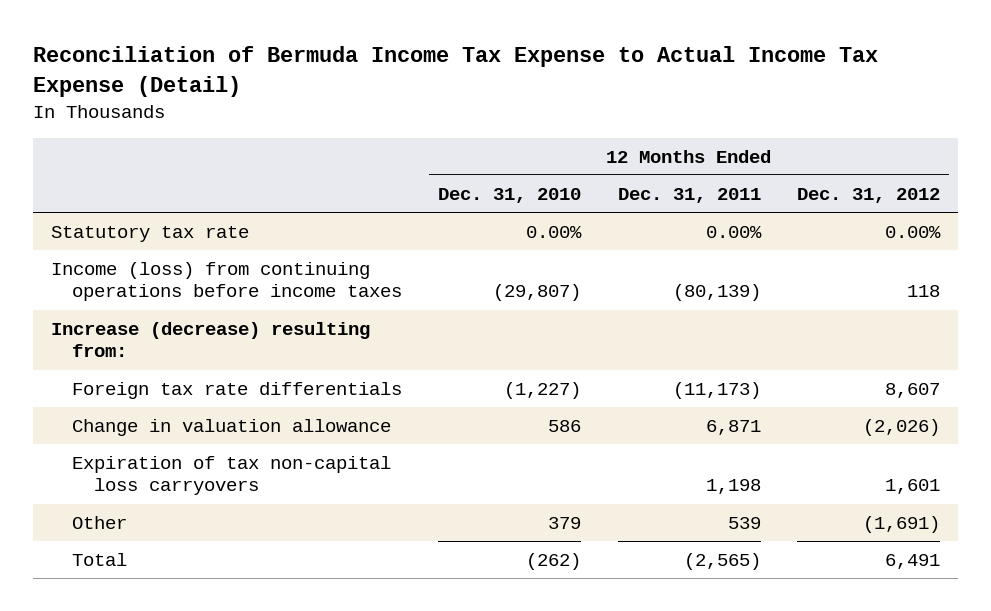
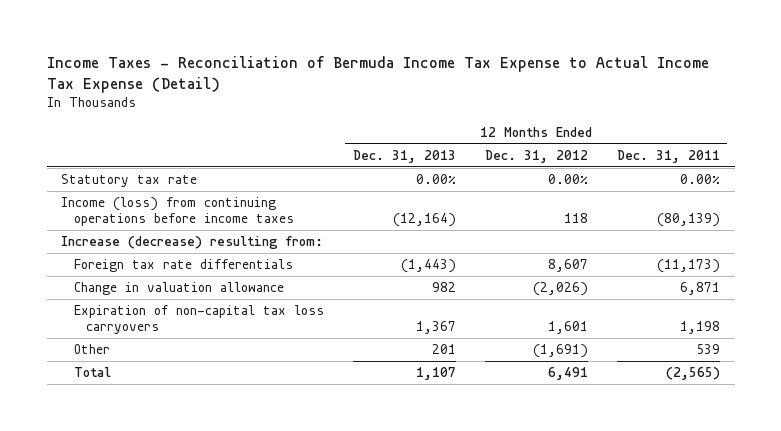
[32,46,878,98] Reconciliation of Bermuda Income Tax Expense to Actual Income Tax Expense (Detail) -> [46,55,709,93] Income Taxes - Reconciliation of Bermuda Income Tax Expense to Actual Income Tax Expense (Detail)
[438,188,582,204] Dec. 31, 2010 -> none
none -> [352,149,456,163] Dec. 31, 2013
[72,456,392,496] Expiration of tax non-capital loss carryovers -> [73,305,324,334] Expiration of non-capital tax loss carryovers

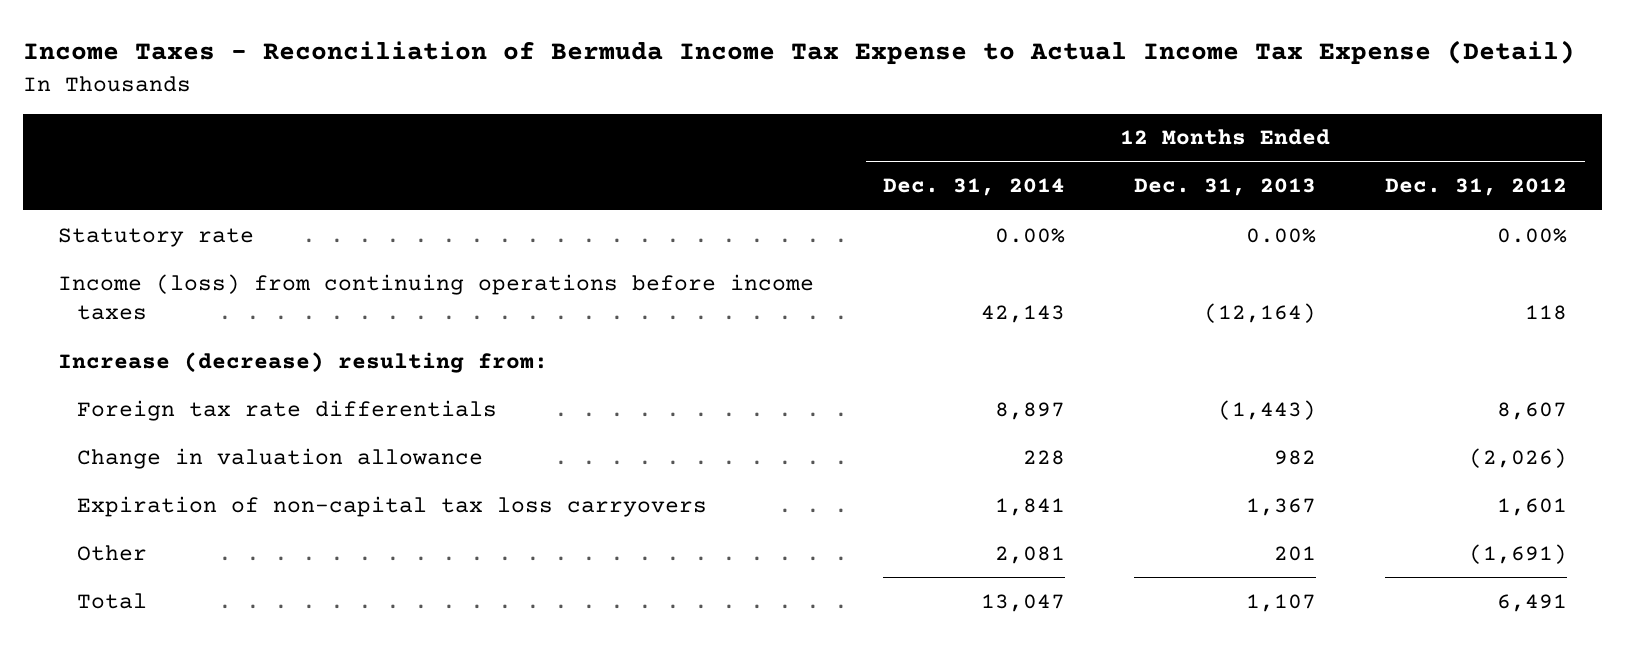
[616,149,720,163] Dec. 31, 2011 -> none
none -> [882,178,1065,197] Dec. 31, 2014
[61,174,198,188] Statutory tax rate -> [57,227,254,247] Statutory rate

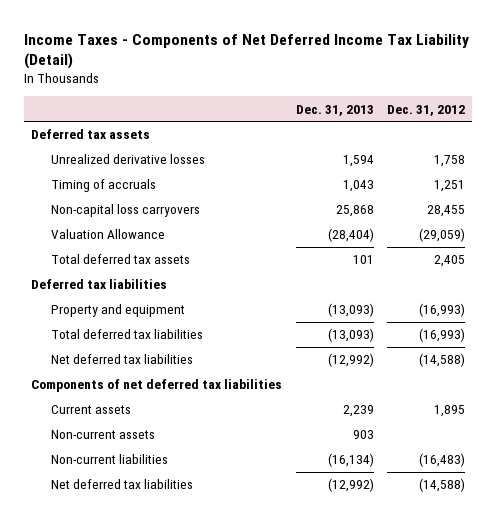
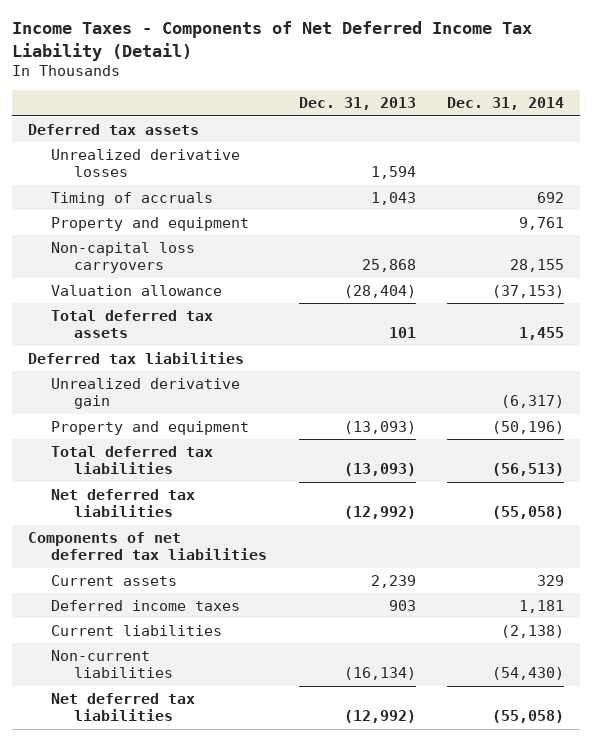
[387,104,466,116] Dec. 31, 2012 -> none
none -> [447,97,565,111] Dec. 31, 2014
none -> [50,216,249,231] Property and equipment
[50,229,165,240] Valuation Allowance -> [50,284,222,296] Valuation allowance
none -> [50,377,240,410] Unrealized derivative gain
[50,430,155,440] Non-current assets -> [50,599,240,611] Deferred income taxes
none -> [50,624,222,636] Current liabilities

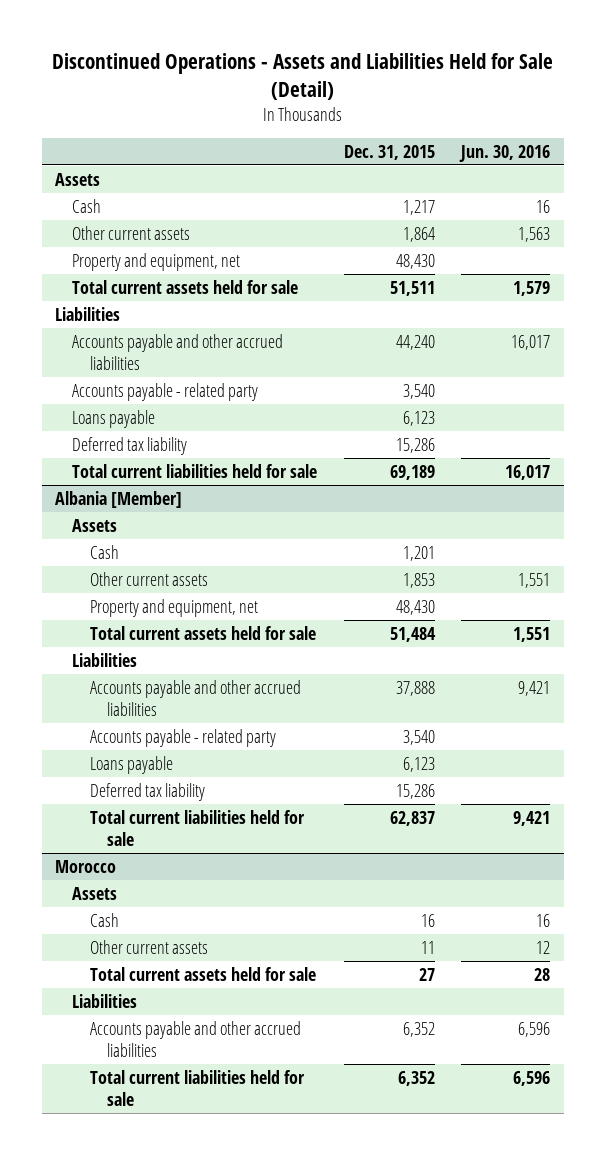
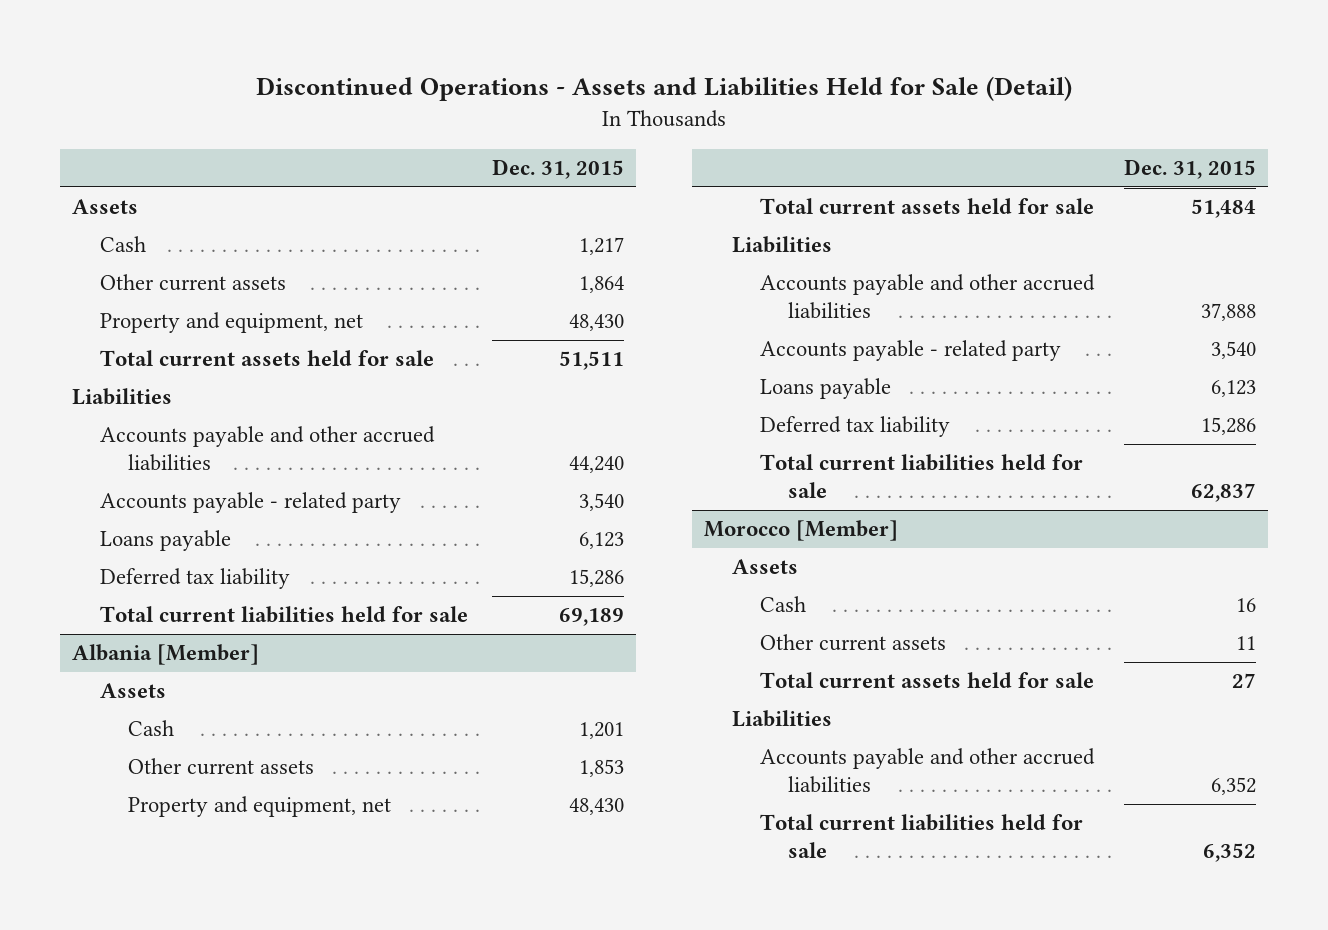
[459,144,551,162] Jun. 30, 2016 -> none
[55,859,117,873] Morocco -> [704,520,899,542] Morocco [Member]

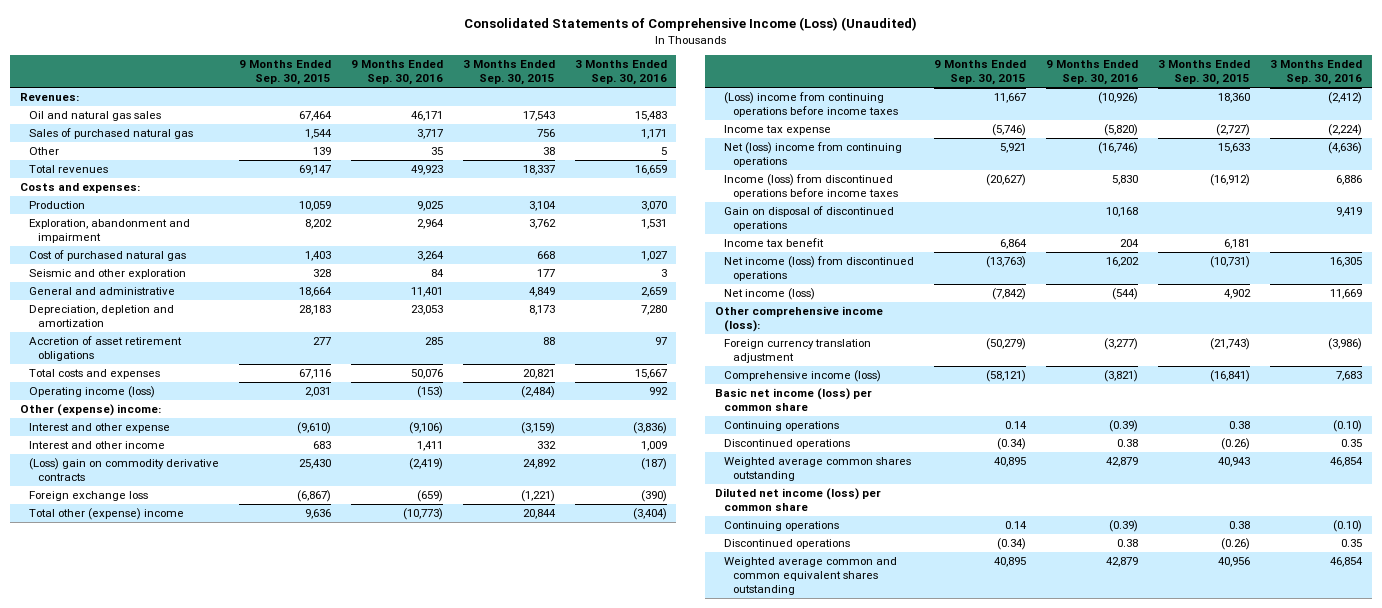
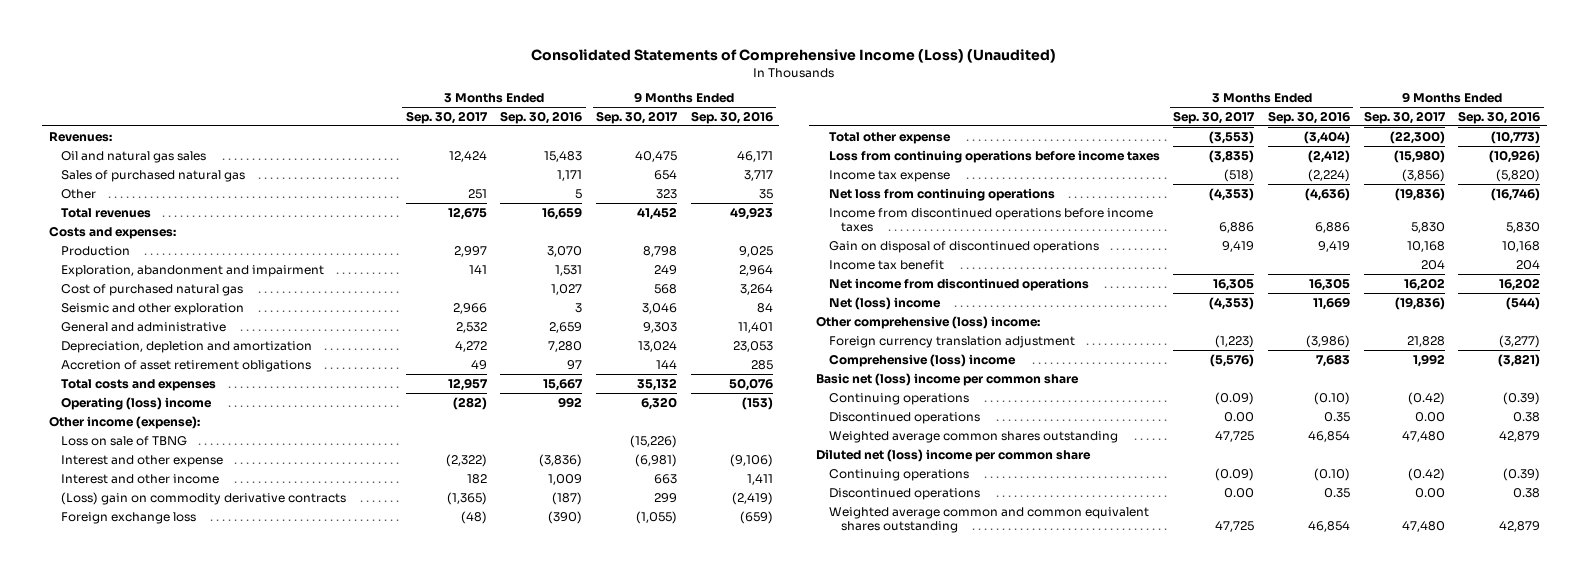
[238,60,331,86] 9 Months Ended Sep. 30, 2015 -> none
[462,60,555,86] 3 Months Ended Sep. 30, 2015 -> none
none -> [405,110,488,124] Sep. 30, 2017
none -> [595,110,678,124] Sep. 30, 2017
[28,386,155,399] Operating income (loss) -> [61,396,213,410] Operating (loss) income
[20,404,162,417] Other (expense) income: -> [48,415,200,429] Other income (expense):
none -> [61,435,188,446] Loss on sale of TBNG
[28,508,184,521] Total other (expense) income -> [828,131,951,144] Total other expense
[723,92,898,118] (Loss) income from continuing operations before income taxes -> [828,149,1160,163] Loss from continuing operations before income taxes
[723,142,902,168] Net (loss) income from continuing operations -> [828,187,1055,201] Net loss from continuing operations
[723,174,898,200] Income (loss) from discontinued operations before income taxes -> [828,207,1153,233] Income from discontinued operations before income taxes
[723,256,914,282] Net income (loss) from discontinued operations -> [828,277,1089,291] Net income from discontinued operations
[723,288,815,301] Net income (loss) -> [828,296,941,310] Net (loss) income
[715,306,884,333] Other comprehensive income (loss): -> [816,315,1041,329] Other comprehensive (loss) income:
[723,370,881,383] Comprehensive income (loss) -> [828,353,1016,367] Comprehensive (loss) income
[715,388,873,412] Basic net income (loss) per common share -> [816,372,1080,386] Basic net (loss) income per common share
[715,488,882,512] Diluted net income (loss) per common share -> [816,448,1092,462] Diluted net (loss) income per common share

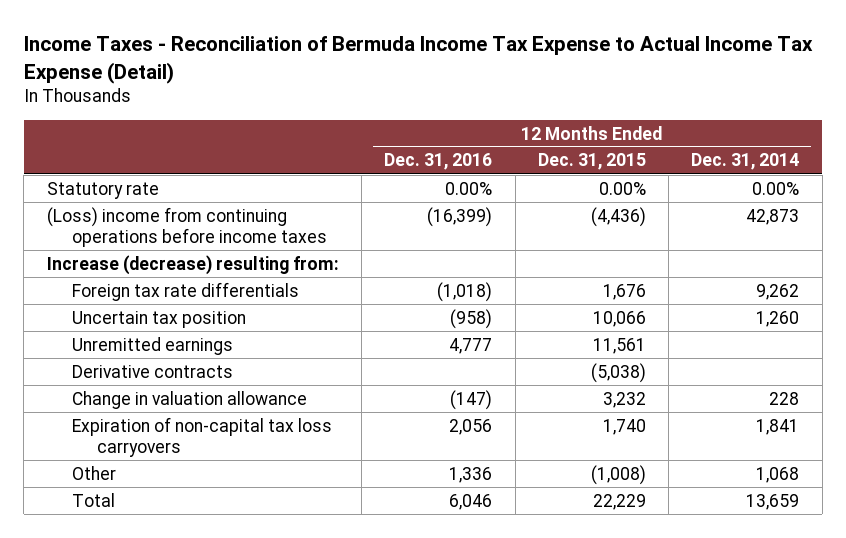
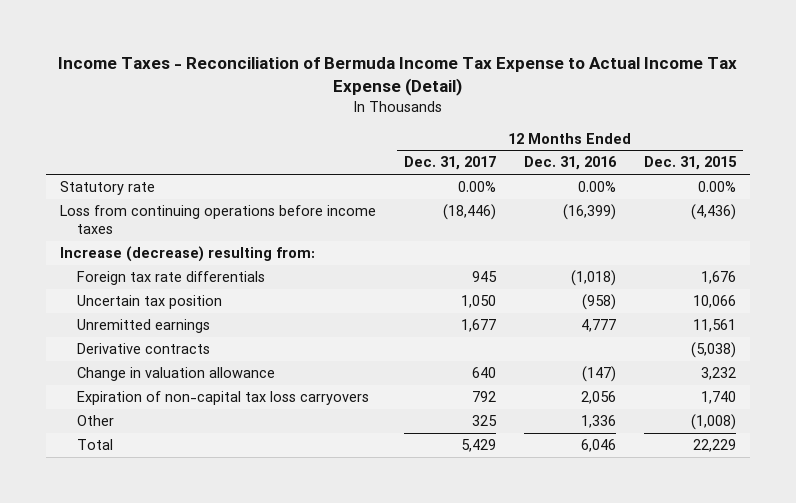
[691,153,800,171] Dec. 31, 2014 -> none
none -> [404,156,497,171] Dec. 31, 2017
[46,206,327,247] (Loss) income from continuing operations before income taxes -> [60,205,377,234] Loss from continuing operations before income taxes

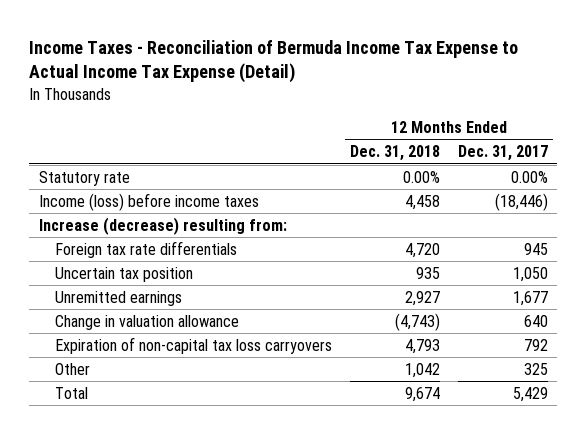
[524,156,618,171] Dec. 31, 2016 -> none
[644,156,738,171] Dec. 31, 2015 -> none
none -> [349,145,440,162] Dec. 31, 2018
[60,205,377,234] Loss from continuing operations before income taxes -> [38,192,259,211] Income (loss) before income taxes
[76,343,210,355] Derivative contracts -> none

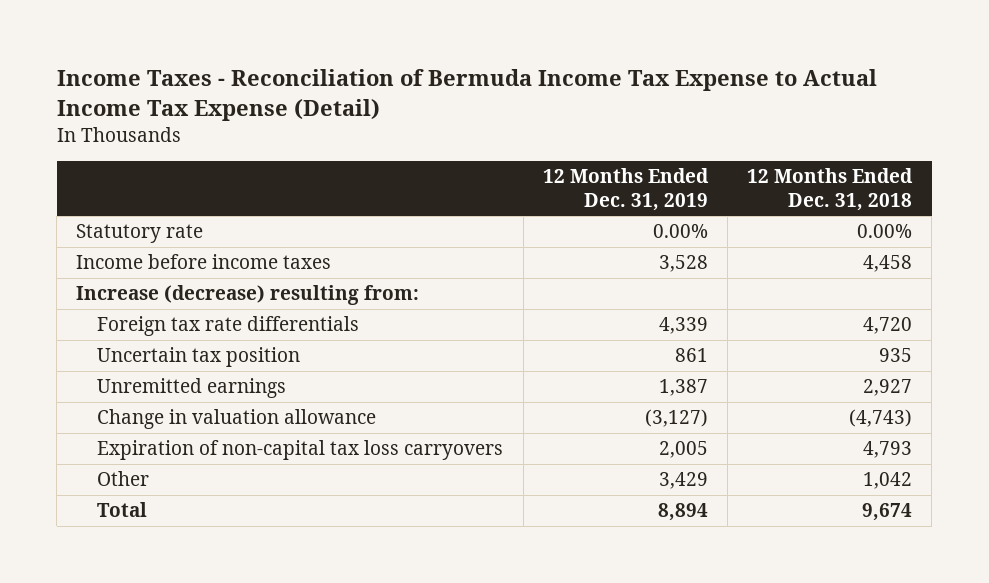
[458,145,549,162] Dec. 31, 2017 -> none
none -> [542,168,709,211] 12 Months Ended Dec. 31, 2019
[38,192,259,211] Income (loss) before income taxes -> [76,254,332,270] Income before income taxes

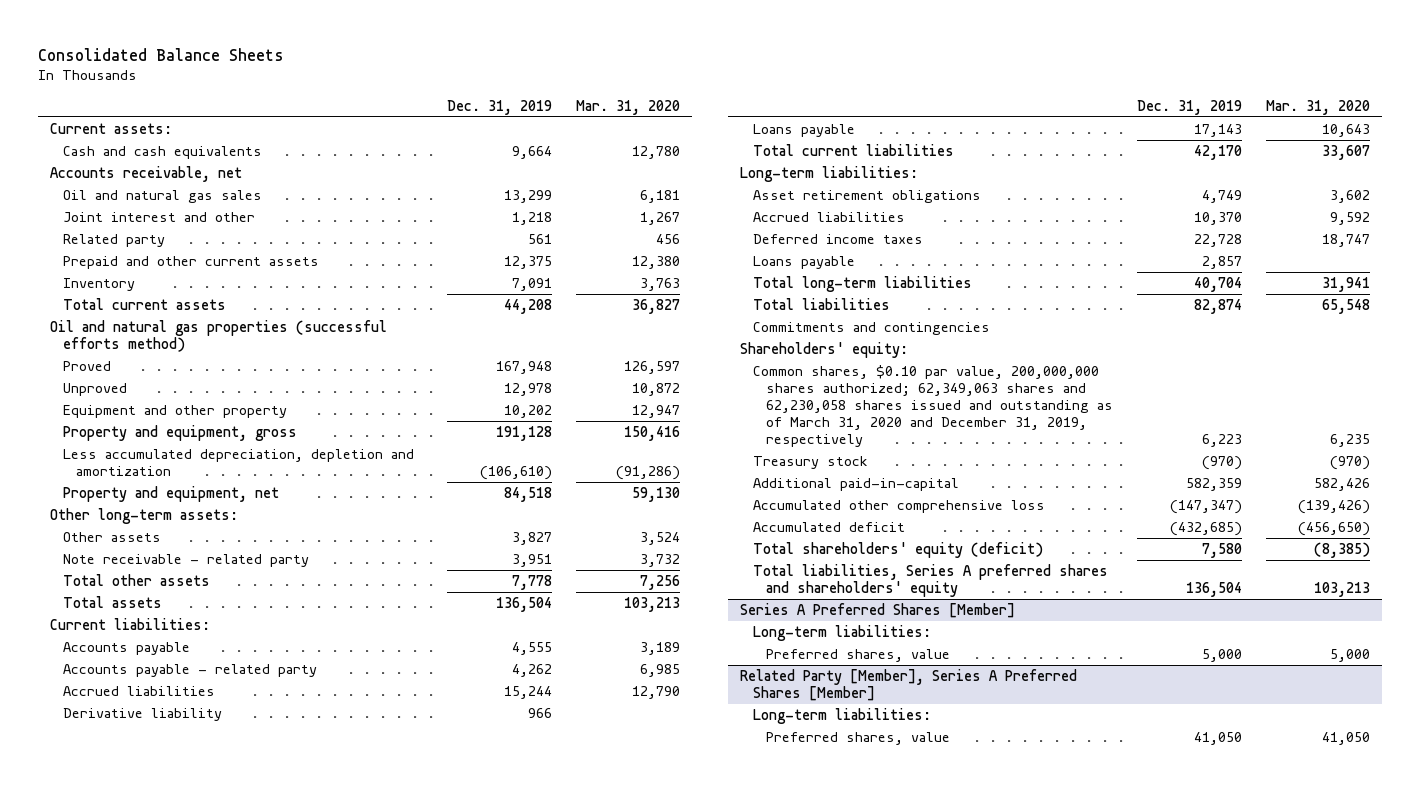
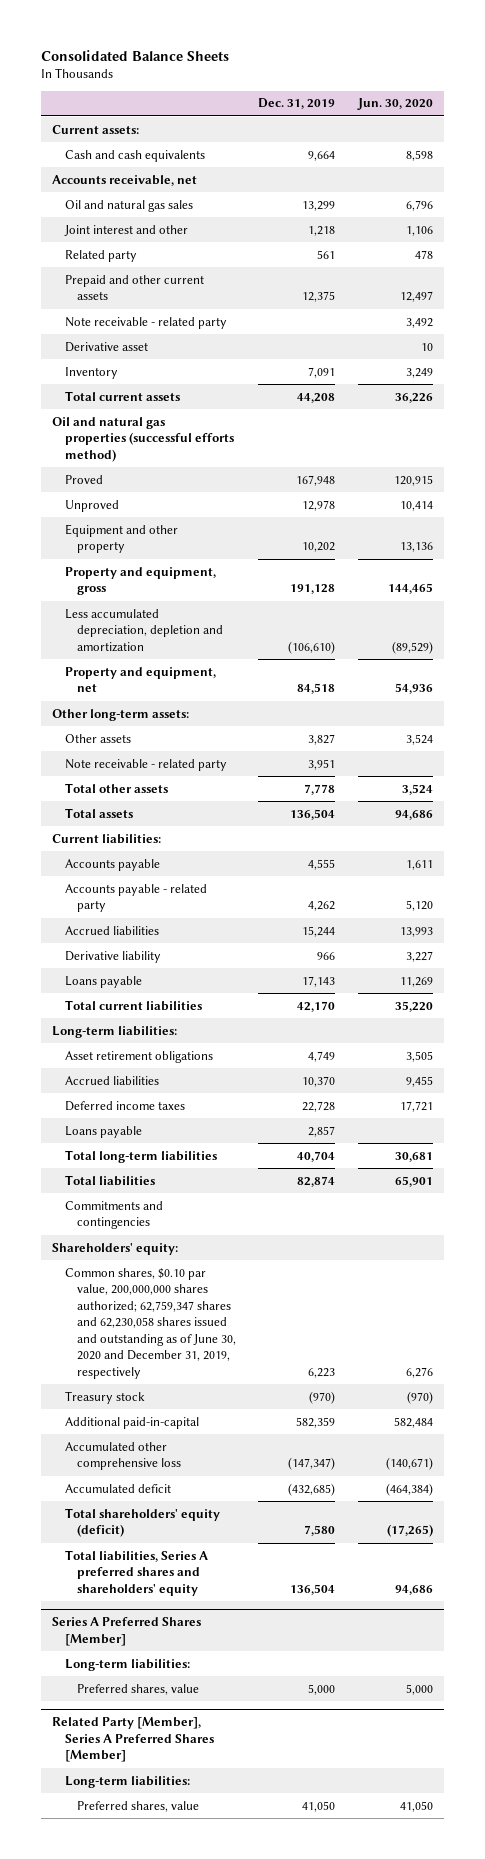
[575,99,680,115] Mar. 31, 2020 -> none
none -> [356,98,433,111] Jun. 30, 2020
none -> [64,316,227,329] Note receivable - related party
none -> [64,341,148,352] Derivative asset
[753,364,1114,448] Common shares, $0.10 par value, 200,000,000 shares authorized; 62,349,063 shares and 62,230,058 shares issued and outstanding as of March 31, 2020 and December 31, 2019, respectively -> [64,1267,237,1379] Common shares, $0.10 par value, 200,000,000 shares authorized; 62,759,347 shares and 62,230,058 shares issued and outstanding as of June 30, 2020 and December 31, 2019, respectively

